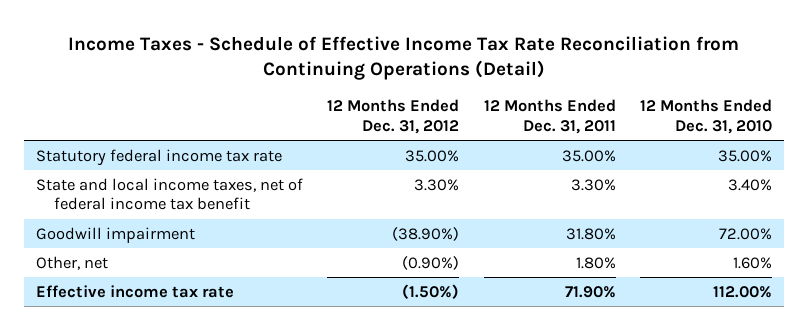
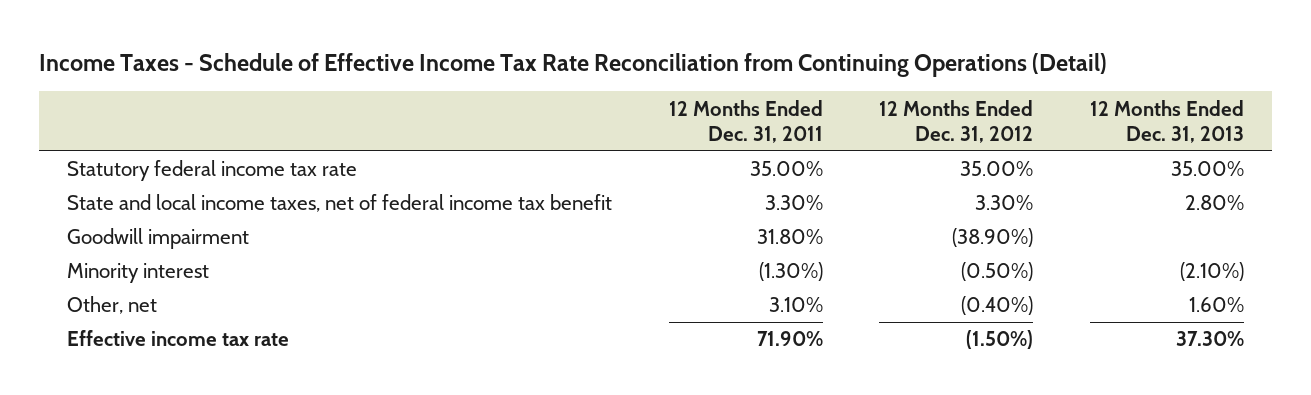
[639,99,772,134] 12 Months Ended Dec. 31, 2010 -> none
none -> [1089,99,1244,144] 12 Months Ended Dec. 31, 2013
none -> [67,263,210,284] Minority interest
[402,255,460,270] (0.90%) -> [961,296,1034,316] (0.40%)
[575,256,616,269] 1.80% -> [768,297,823,313] 3.10%

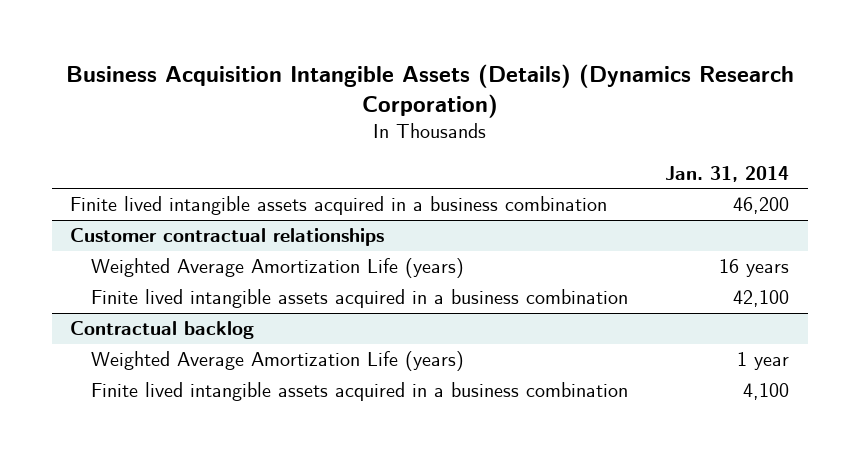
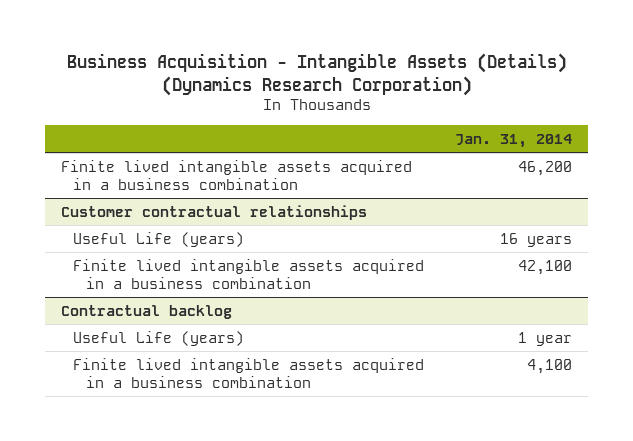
[65,63,794,118] Business Acquisition Intangible Assets (Details) (Dynamics Research Corporation) -> [66,52,567,96] Business Acquisition - Intangible Assets (Details) (Dynamics Research Corporation)
[90,258,464,279] Weighted Average Amortization Life (years) -> [73,231,245,247] Useful Life (years)
[90,351,464,372] Weighted Average Amortization Life (years) -> [73,330,245,346] Useful Life (years)

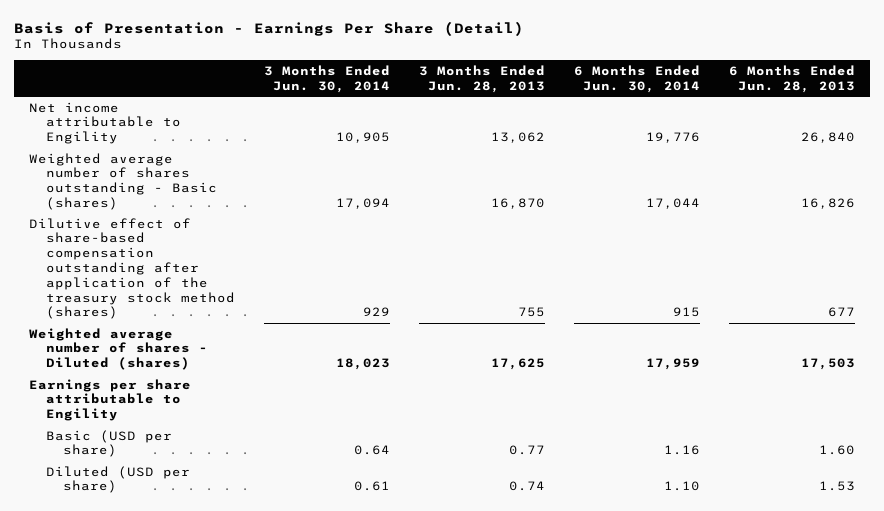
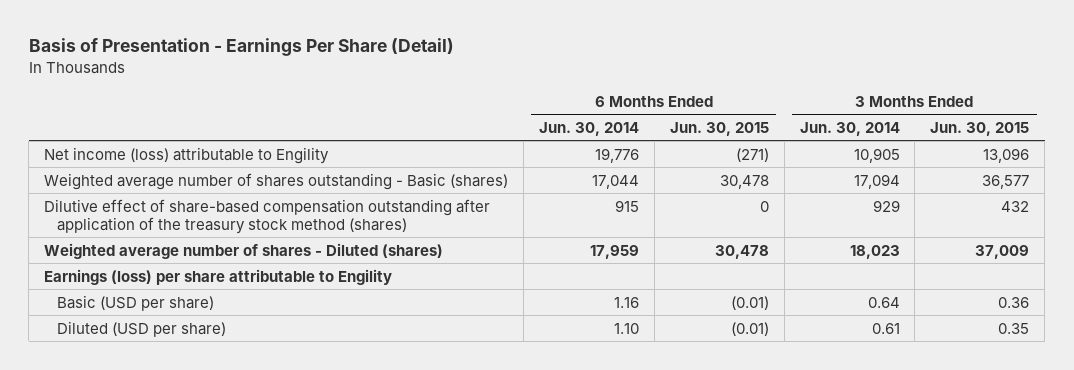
[419,64,546,93] 3 Months Ended Jun. 28, 2013 -> none
[729,64,856,93] 6 Months Ended Jun. 28, 2013 -> none
none -> [669,121,769,136] Jun. 30, 2015
none -> [930,121,1030,136] Jun. 30, 2015
[28,101,182,145] Net income attributable to Engility -> [44,146,330,164] Net income (loss) attributable to Engility
[28,378,191,422] Earnings per share attributable to Engility -> [44,268,393,285] Earnings (loss) per share attributable to Engility

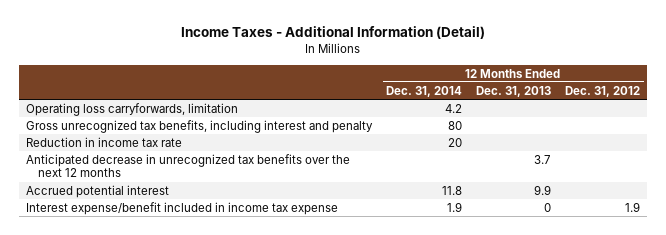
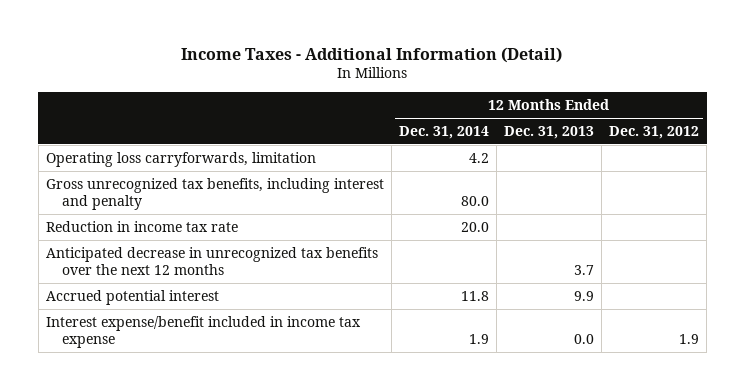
[448,120,463,130] 80 -> [460,196,489,207] 80.0
[448,137,463,147] 20 -> [460,221,489,232] 20.0
[544,202,552,212] 0 -> [573,334,594,345] 0.0

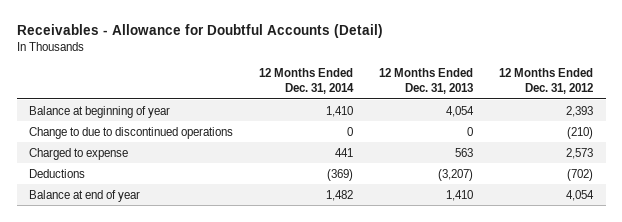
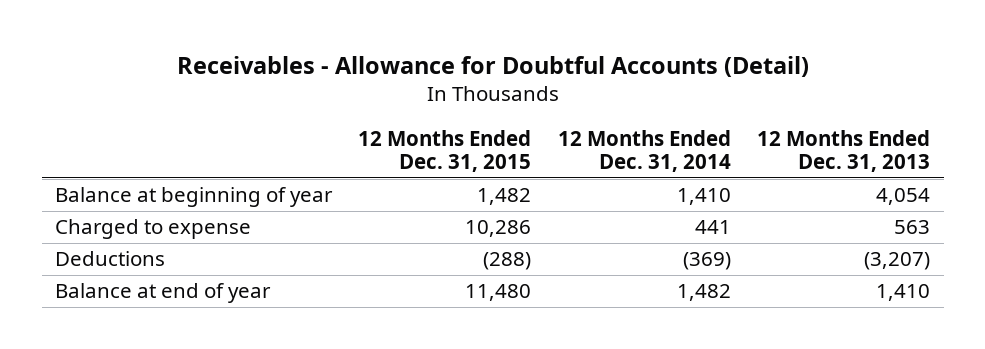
[498,68,593,95] 12 Months Ended Dec. 31, 2012 -> none
none -> [358,129,532,173] 12 Months Ended Dec. 31, 2015
[29,126,234,139] Change to due to discontinued operations -> none

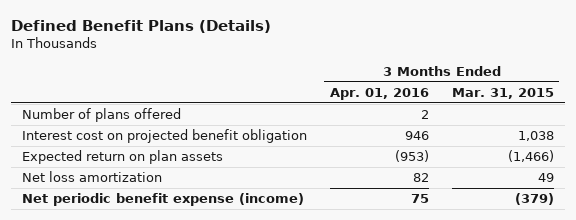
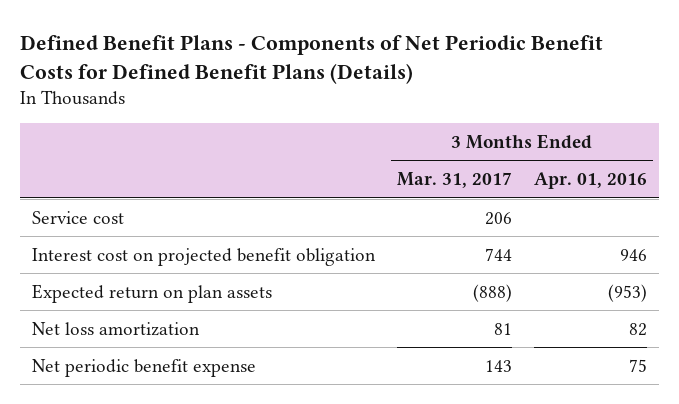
[10,19,271,33] Defined Benefit Plans (Details) -> [20,34,604,84] Defined Benefit Plans - Components of Net Periodic Benefit Costs for Defined Benefit Plans (Details)
[451,87,554,99] Mar. 31, 2015 -> none
none -> [396,172,512,189] Mar. 31, 2017
[22,108,182,123] Number of plans offered -> none
none -> [31,210,124,224] Service cost
[22,193,305,207] Net periodic benefit expense (income) -> [31,358,256,377] Net periodic benefit expense

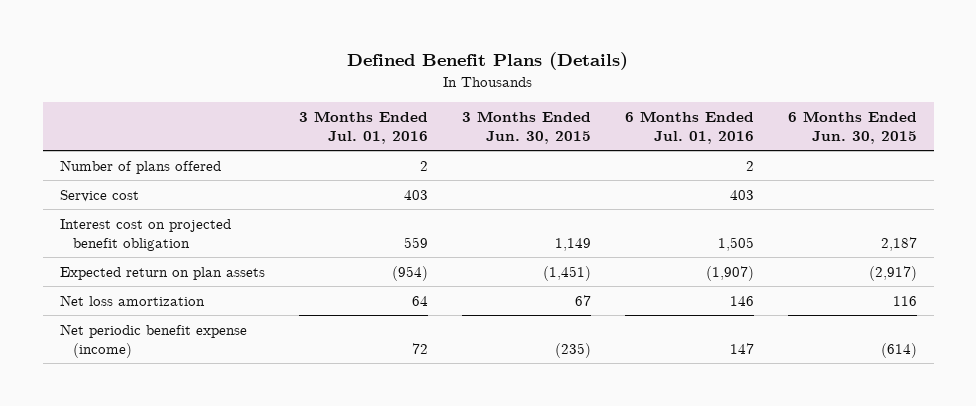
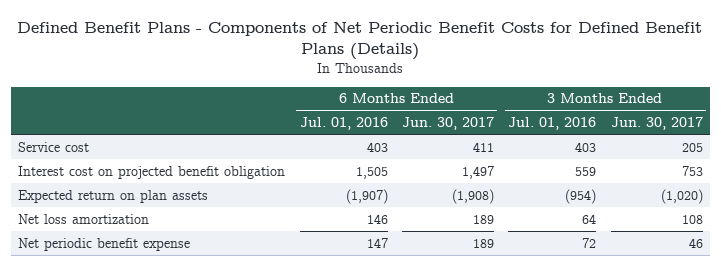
[347,52,629,71] Defined Benefit Plans (Details) -> [17,21,703,61] Defined Benefit Plans - Components of Net Periodic Benefit Costs for Defined Benefit Plans (Details)
[461,110,591,144] 3 Months Ended Jun. 30, 2015 -> none
[787,110,917,144] 6 Months Ended Jun. 30, 2015 -> none
none -> [401,117,494,131] Jun. 30, 2017
none -> [610,117,703,131] Jun. 30, 2017
[59,159,221,174] Number of plans offered -> none
[59,323,247,358] Net periodic benefit expense (income) -> [18,237,191,251] Net periodic benefit expense

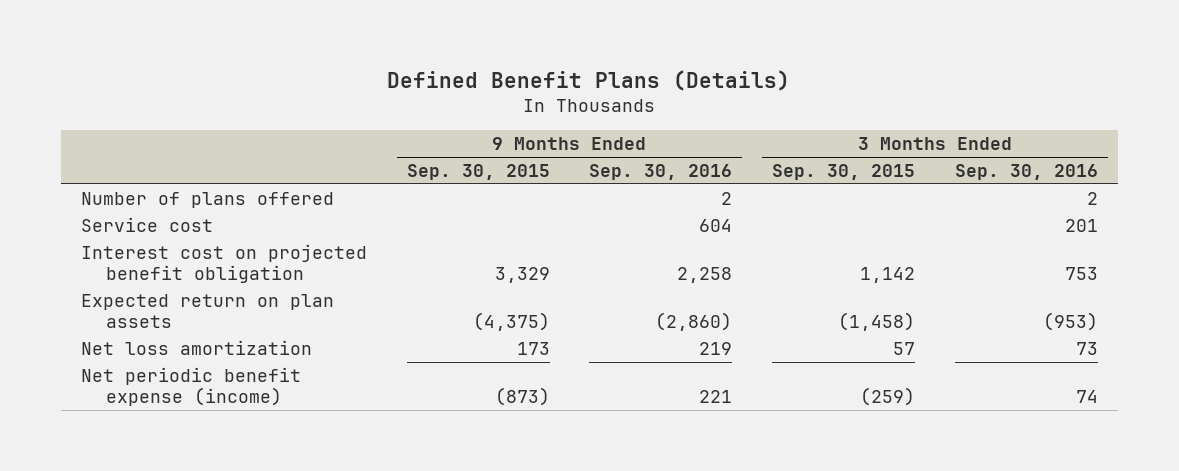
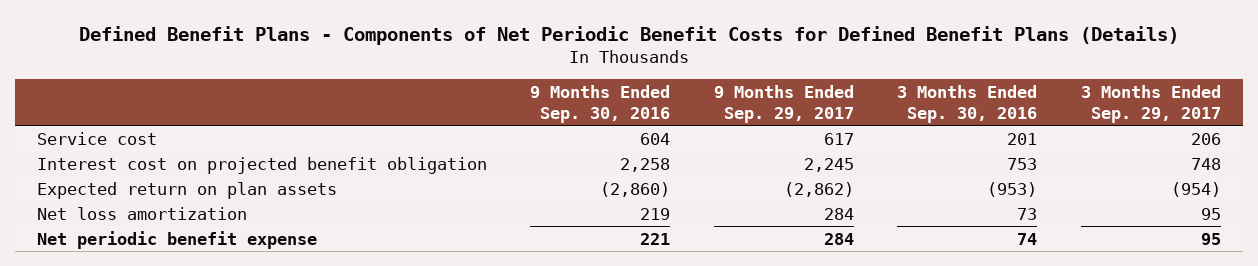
[387,70,791,92] Defined Benefit Plans (Details) -> [78,25,1179,45] Defined Benefit Plans - Components of Net Periodic Benefit Costs for Defined Benefit Plans (Details)
[406,163,550,180] Sep. 30, 2015 -> none
[772,163,916,180] Sep. 30, 2015 -> none
none -> [713,85,854,123] 9 Months Ended Sep. 29, 2017
none -> [1080,85,1221,123] 3 Months Ended Sep. 29, 2017
[80,191,334,208] Number of plans offered -> none
[80,366,301,407] Net periodic benefit expense (income) -> [36,230,317,249] Net periodic benefit expense

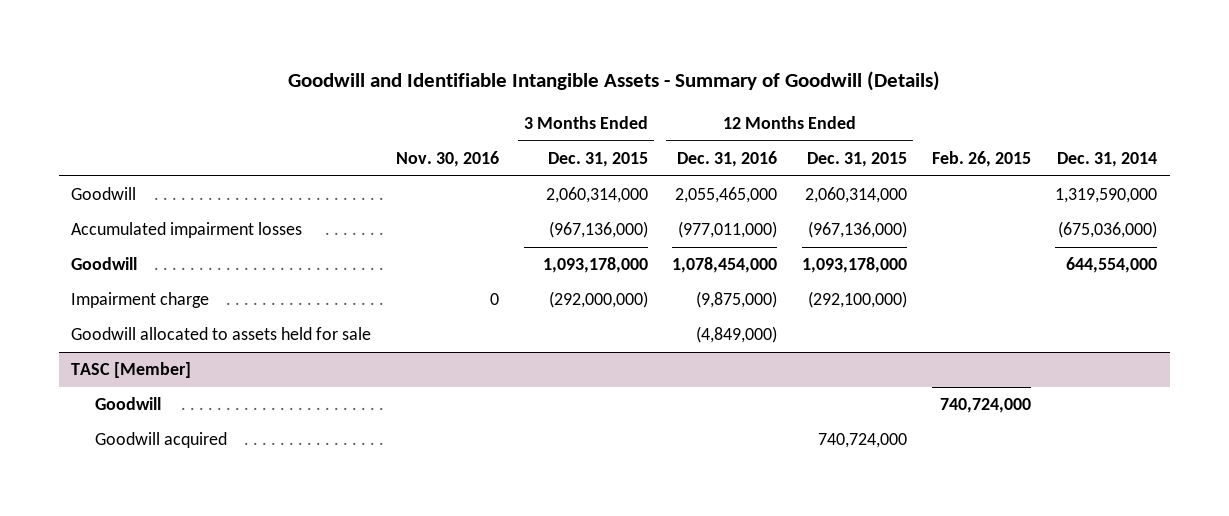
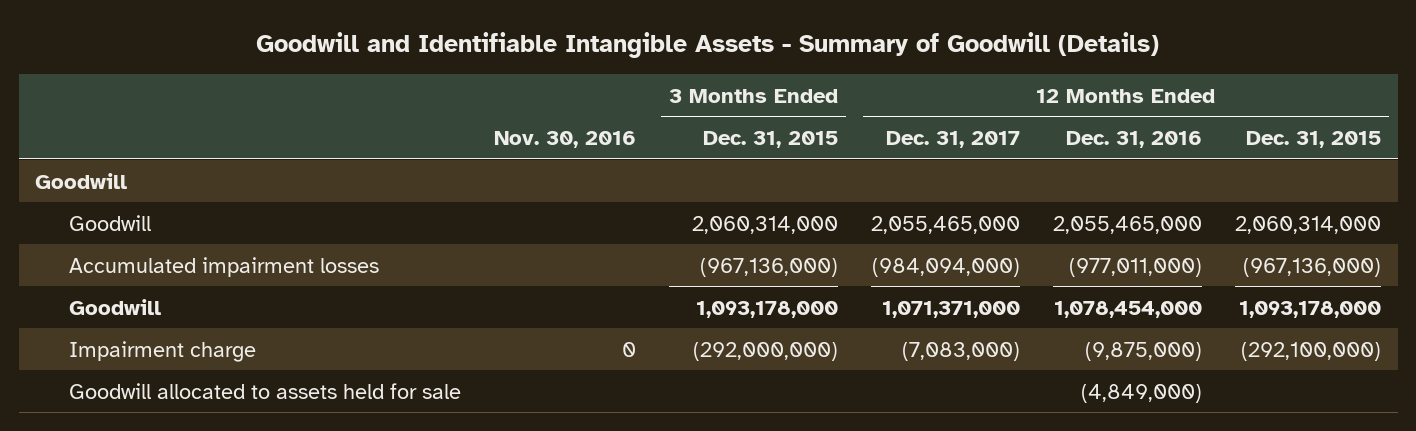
[931,150,1031,167] Feb. 26, 2015 -> none
[1057,151,1158,167] Dec. 31, 2014 -> none
none -> [886,130,1021,148] Dec. 31, 2017
none -> [35,172,128,189] Goodwill
[71,362,192,379] TASC [Member] -> none
[95,397,162,411] Goodwill -> none
[95,432,228,449] Goodwill acquired -> none

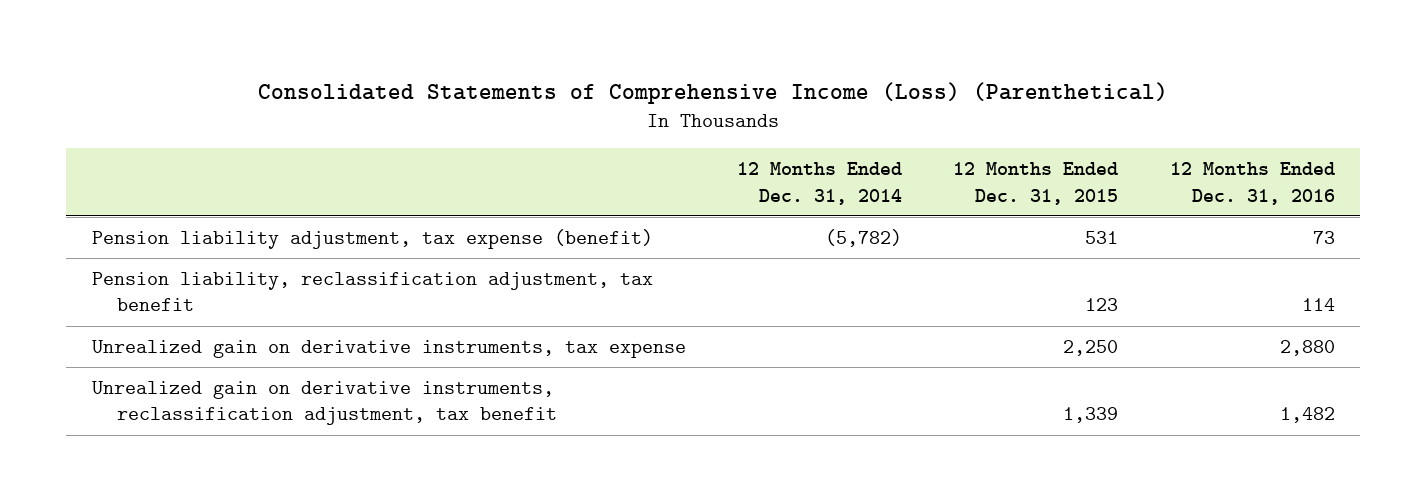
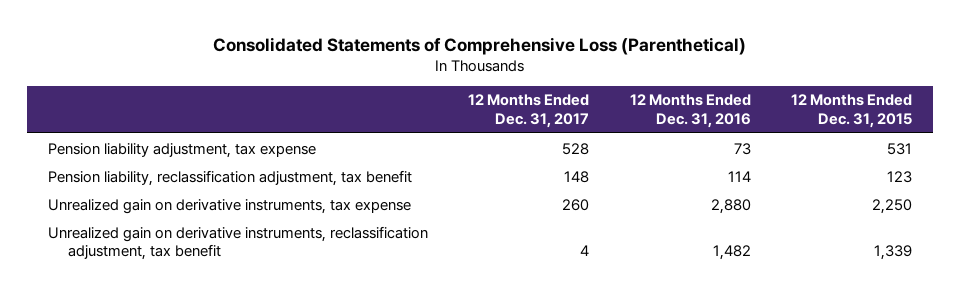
[258,81,1169,104] Consolidated Statements of Comprehensive Income (Loss) (Parenthetical) -> [213,36,747,55] Consolidated Statements of Comprehensive Loss (Parenthetical)
[737,162,903,205] 12 Months Ended Dec. 31, 2014 -> none
none -> [468,94,590,128] 12 Months Ended Dec. 31, 2017
[91,228,653,249] Pension liability adjustment, tax expense (benefit) -> [47,142,316,158] Pension liability adjustment, tax expense

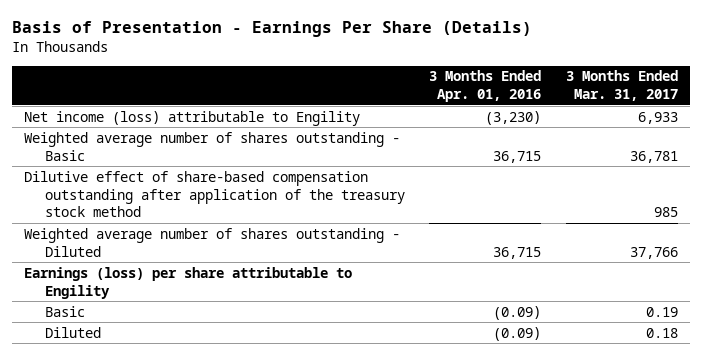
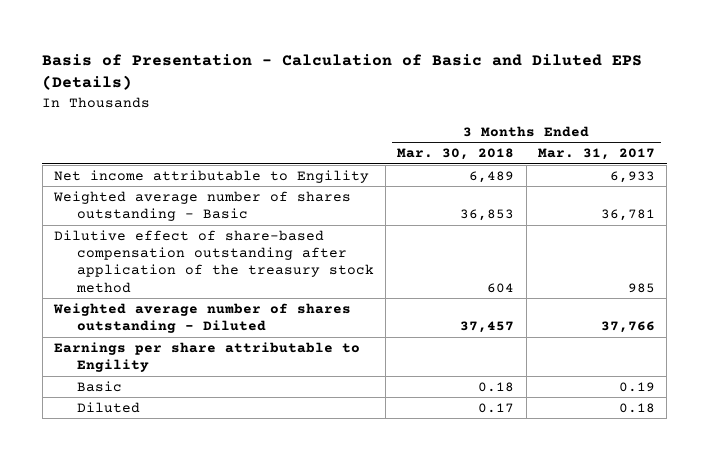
[11,21,532,38] Basis of Presentation - Earnings Per Share (Details) -> [42,53,643,91] Basis of Presentation - Calculation of Basic and Diluted EPS (Details)
[429,70,542,103] 3 Months Ended Apr. 01, 2016 -> none
none -> [397,148,515,161] Mar. 30, 2018
[23,110,360,126] Net income (loss) attributable to Engility -> [53,169,369,183] Net income attributable to Engility
[23,266,352,299] Earnings (loss) per share attributable to Engility -> [53,341,360,373] Earnings per share attributable to Engility

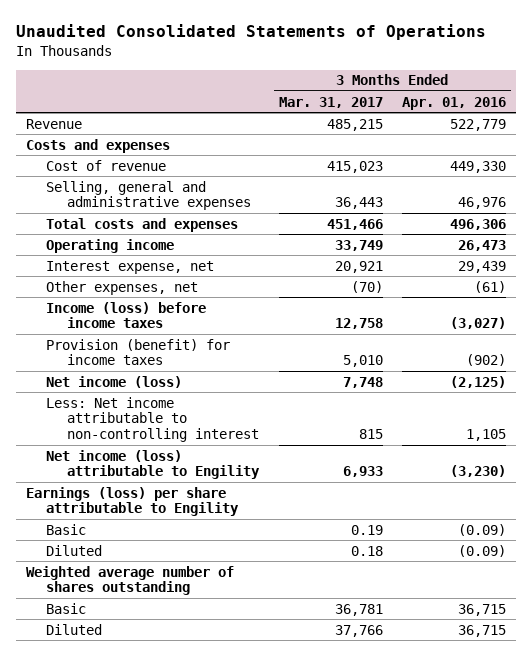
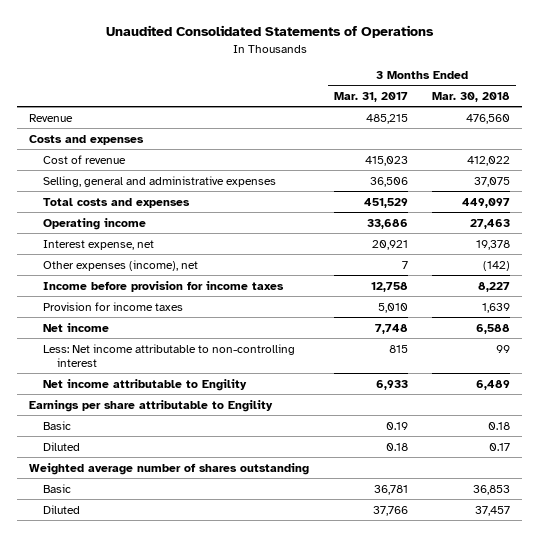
[402,96,507,110] Apr. 01, 2016 -> none
none -> [431,92,510,103] Mar. 30, 2018
[334,197,383,210] 36,443 -> [369,176,408,187] 36,506
[326,218,383,230] 451,466 -> [363,197,408,208] 451,529
[334,239,383,251] 33,749 -> [366,218,408,229] 33,686
[46,280,199,295] Other expenses, net -> [42,259,198,271] Other expenses (income), net
[350,280,383,293] (70) -> [401,260,408,269] 7
[46,301,207,329] Income (loss) before income taxes -> [42,280,284,292] Income before provision for income taxes
[46,338,231,366] Provision (benefit) for income taxes -> [42,301,183,311] Provision for income taxes
[46,375,183,388] Net income (loss) -> [42,322,109,332] Net income
[46,449,260,480] Net income (loss) attributable to Engility -> [42,378,247,391] Net income attributable to Engility
[26,486,240,517] Earnings (loss) per share attributable to Engility -> [29,399,274,412] Earnings per share attributable to Engility

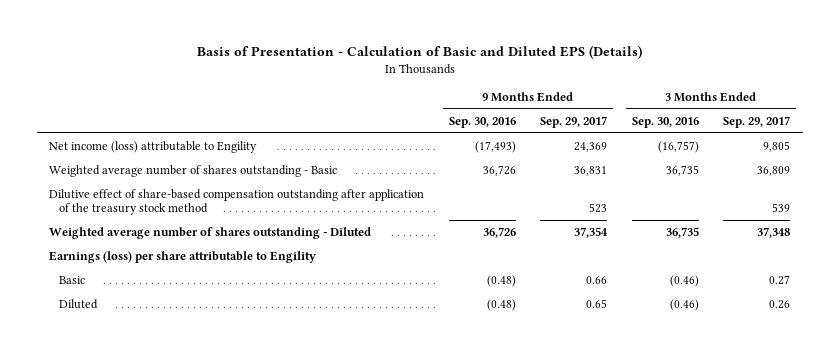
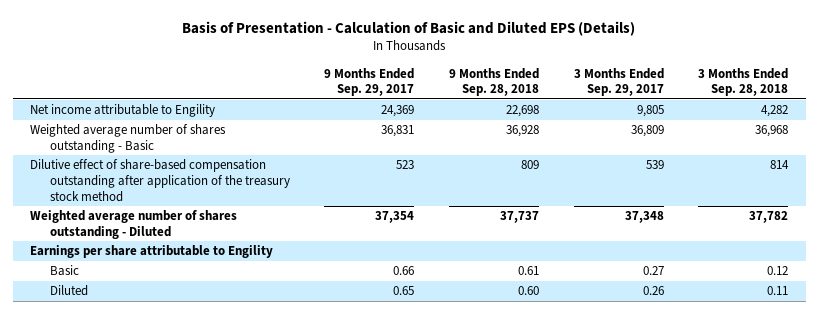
[448,116,516,128] Sep. 30, 2016 -> none
[631,116,699,128] Sep. 30, 2016 -> none
none -> [449,67,540,97] 9 Months Ended Sep. 28, 2018
none -> [698,67,789,97] 3 Months Ended Sep. 28, 2018
[49,140,258,153] Net income (loss) attributable to Engility -> [30,104,216,118] Net income attributable to Engility
[49,250,317,263] Earnings (loss) per share attributable to Engility -> [30,245,274,259] Earnings per share attributable to Engility

